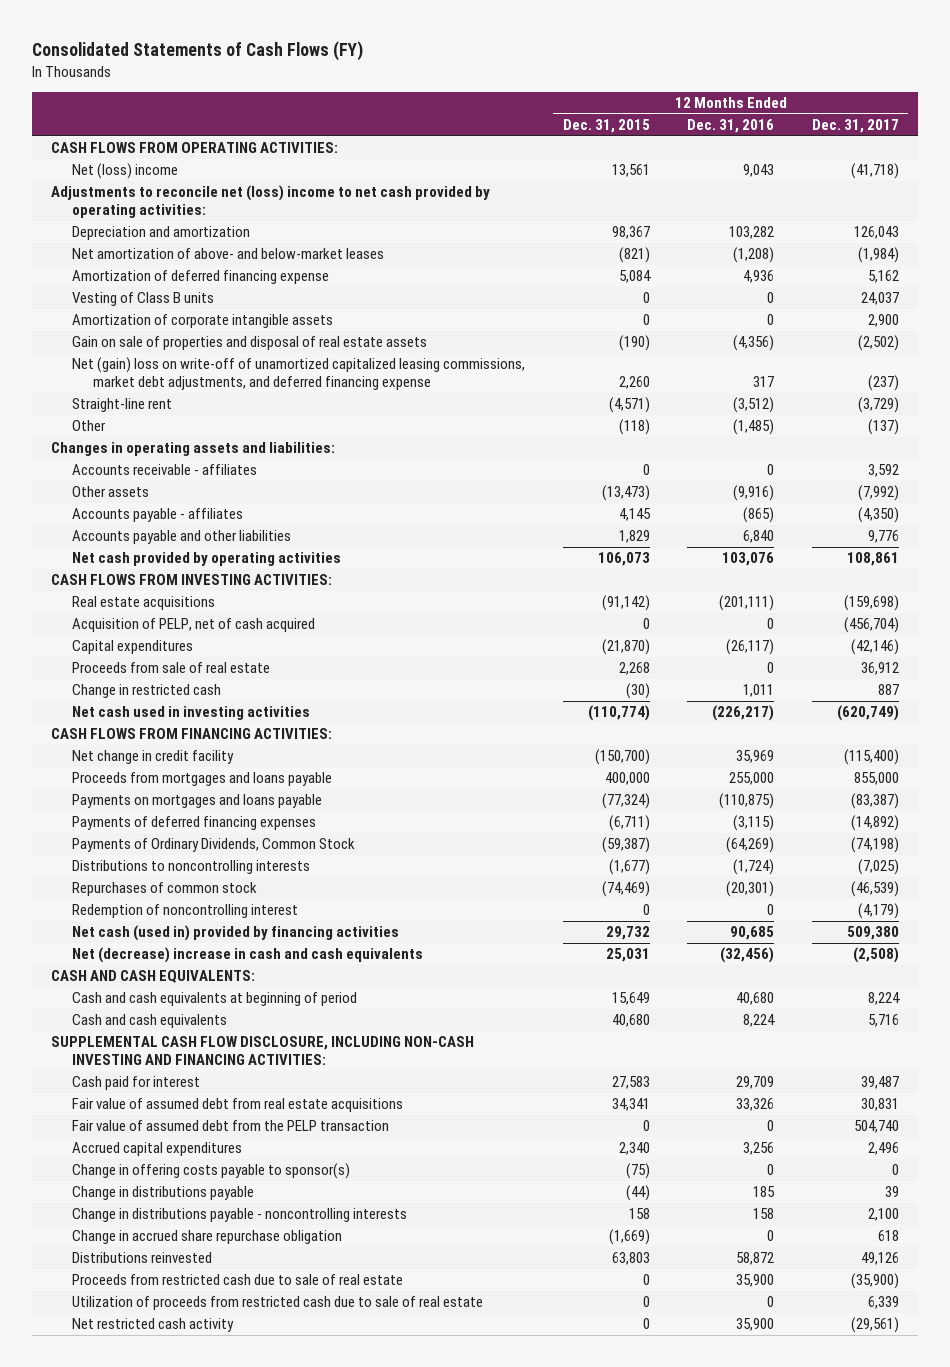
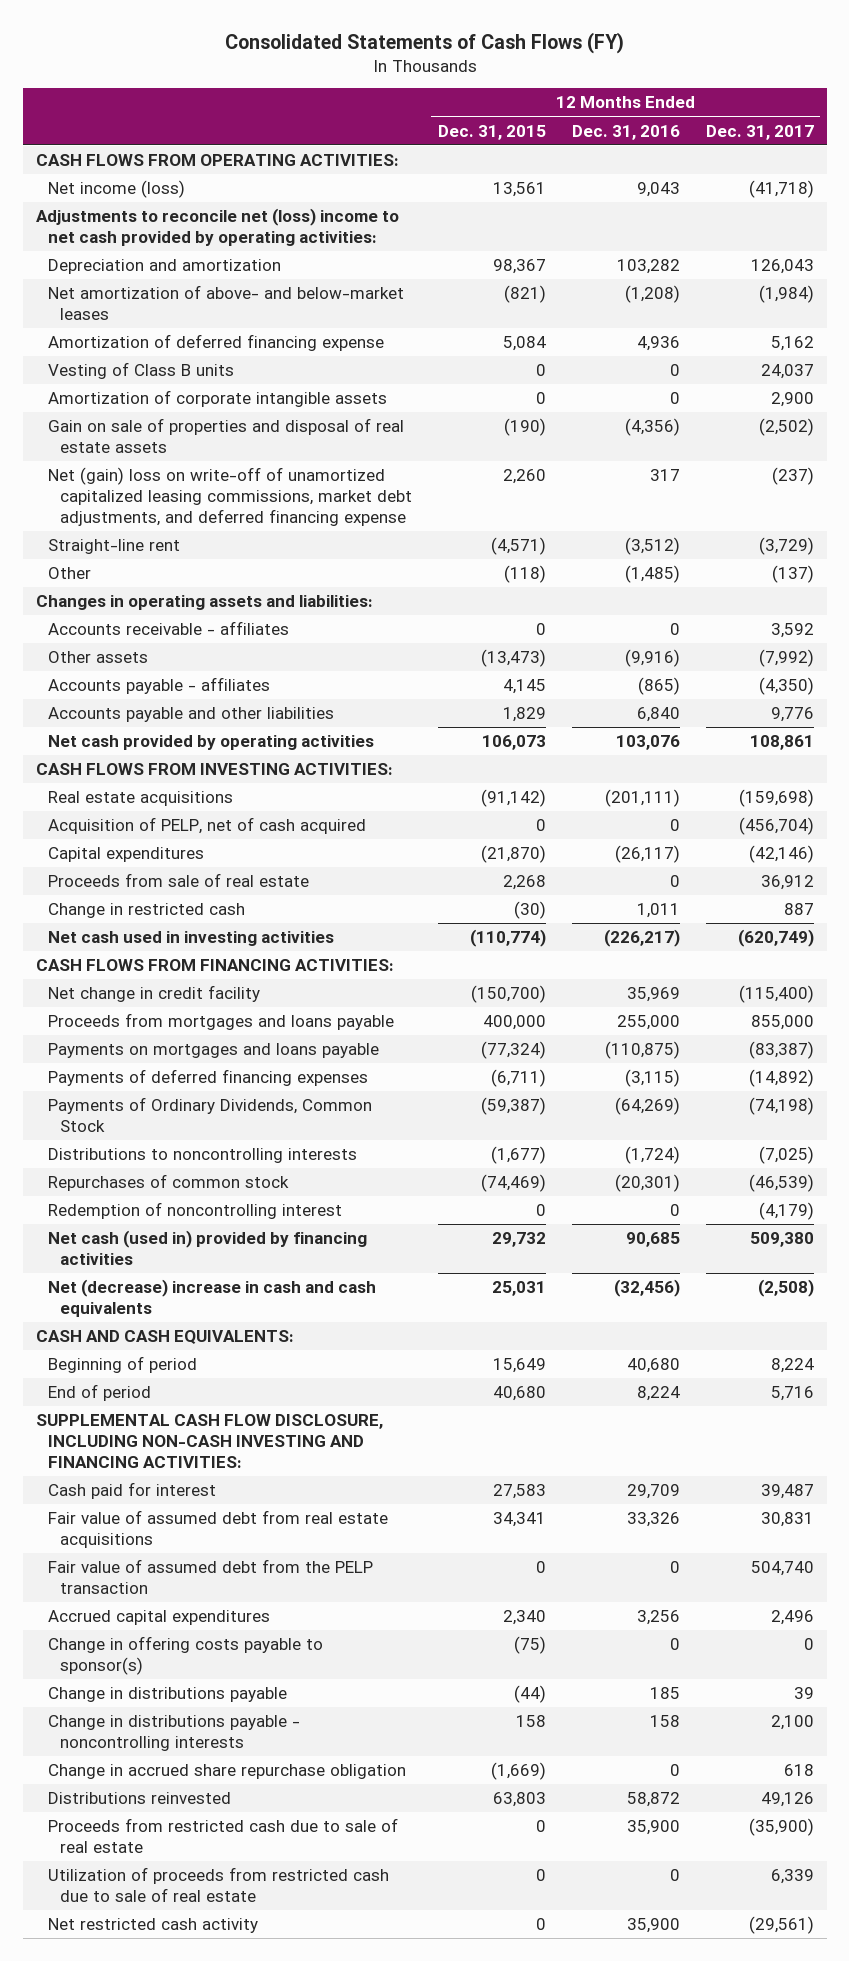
[71,163,178,180] Net (loss) income -> [47,180,185,199] Net income (loss)
[71,992,357,1007] Cash and cash equivalents at beginning of period -> [47,1356,197,1374] Beginning of period
[71,1014,227,1029] Cash and cash equivalents -> [47,1384,151,1402] End of period

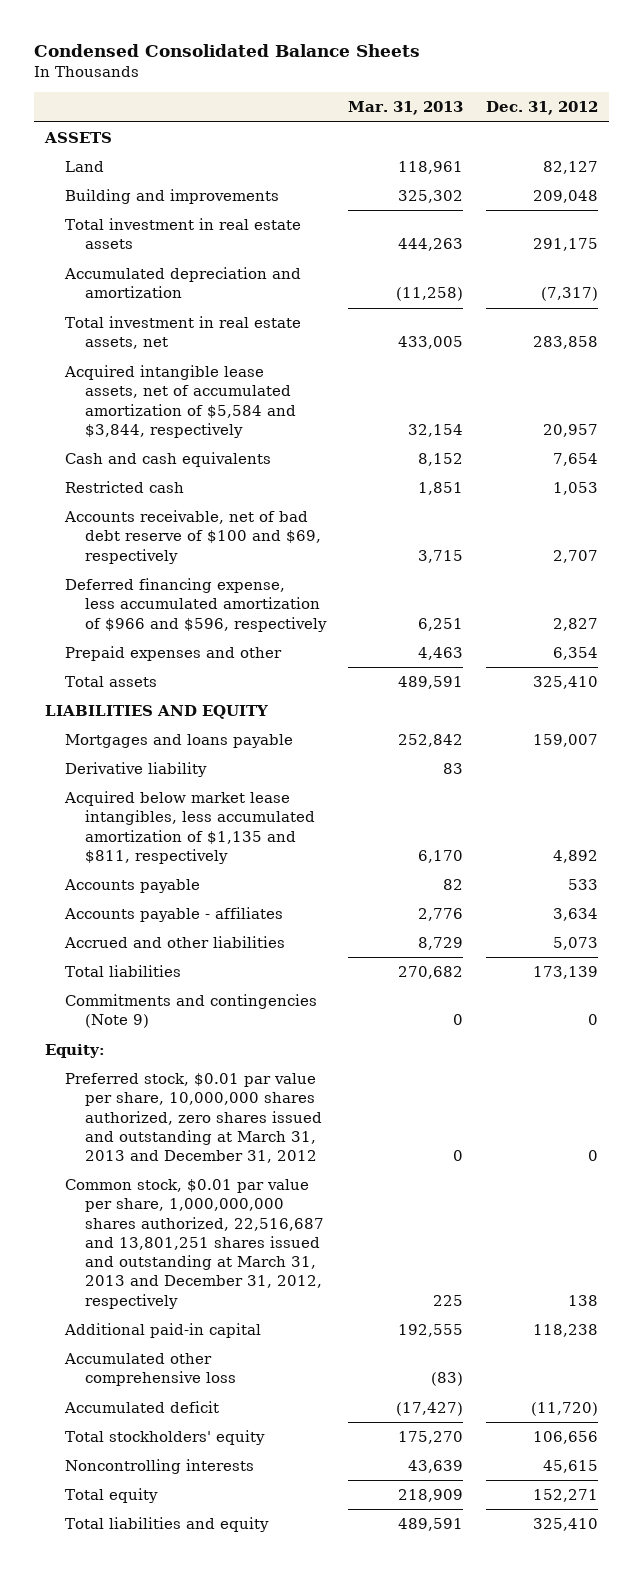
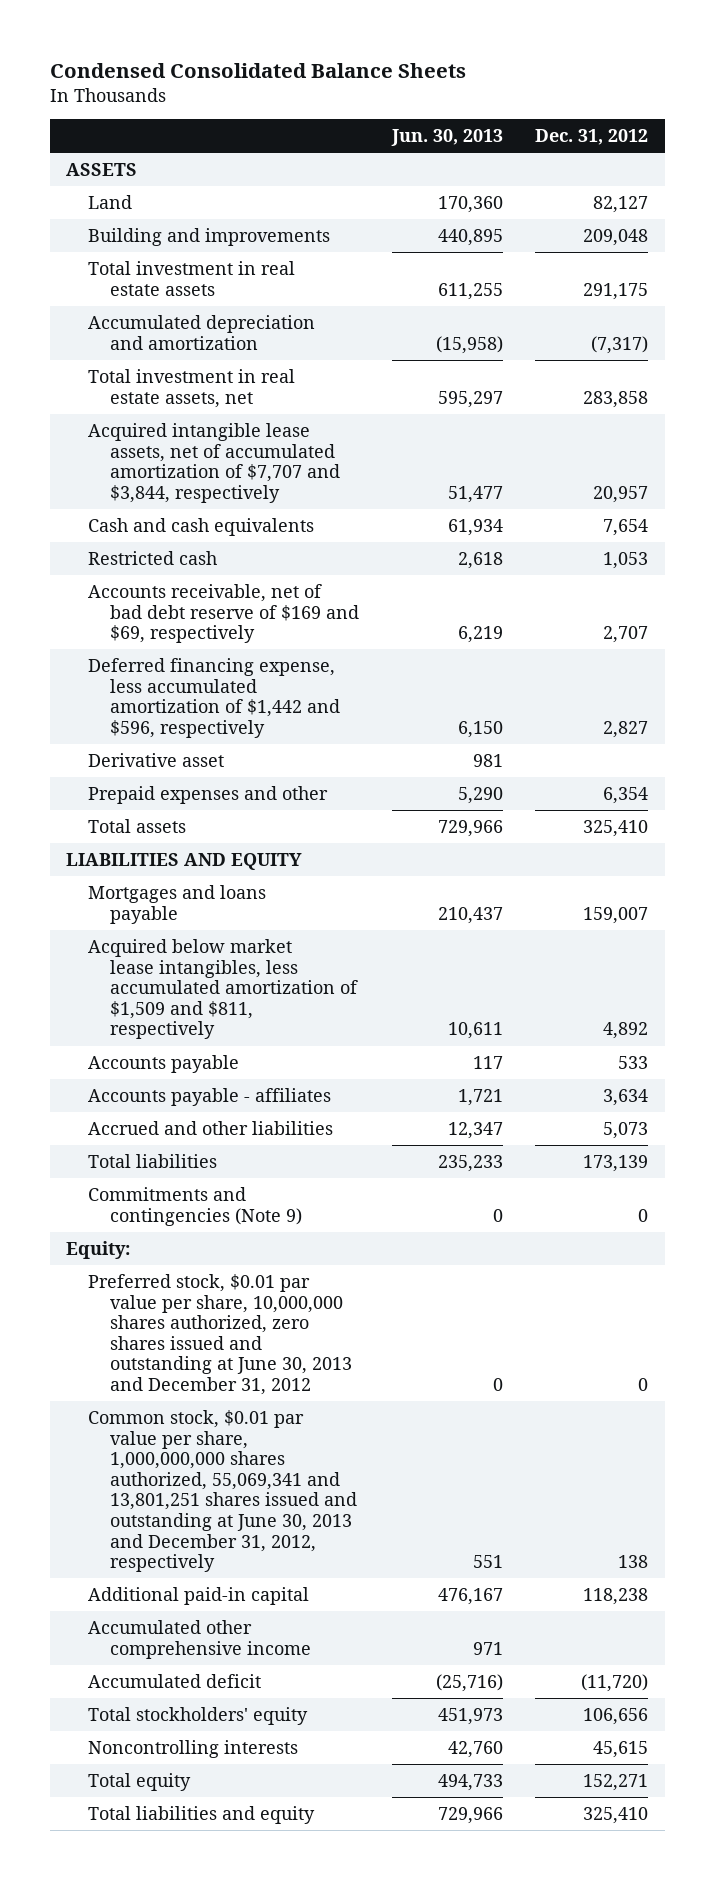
[348,101,464,116] Mar. 31, 2013 -> none
none -> [390,129,503,147] Jun. 30, 2013
[64,365,297,438] Acquired intangible lease assets, net of accumulated amortization of $5,584 and $3,844, respectively -> [88,422,341,503] Acquired intangible lease assets, net of accumulated amortization of $7,707 and $3,844, respectively
[64,510,322,564] Accounts receivable, net of bad debt reserve of $100 and $69, respectively -> [88,583,360,644] Accounts receivable, net of bad debt reserve of $169 and $69, respectively
[65,578,328,632] Deferred financing expense, less accumulated amortization of $966 and $596, respectively -> [88,657,341,738] Deferred financing expense, less accumulated amortization of $1,442 and $596, respectively
none -> [88,752,225,767] Derivative asset
[65,762,208,778] Derivative liability -> none
[64,791,316,864] Acquired below market lease intangibles, less accumulated amortization of $1,135 and $811, respectively -> [88,938,359,1040] Acquired below market lease intangibles, less accumulated amortization of $1,509 and $811, respectively
[65,1073,323,1164] Preferred stock, $0.01 par value per share, 10,000,000 shares authorized, zero shares issued and outstanding at March 31, 2013 and December 31, 2012 -> [88,1273,353,1396] Preferred stock, $0.01 par value per share, 10,000,000 shares authorized, zero shares issued and outstanding at June 30, 2013 and December 31, 2012
[65,1179,325,1309] Common stock, $0.01 par value per share, 1,000,000,000 shares authorized, 22,516,687 and 13,801,251 shares issued and outstanding at March 31, 2013 and December 31, 2012, respectively -> [88,1409,358,1573] Common stock, $0.01 par value per share, 1,000,000,000 shares authorized, 55,069,341 and 13,801,251 shares issued and outstanding at June 30, 2013 and December 31, 2012, respectively
[64,1353,237,1387] Accumulated other comprehensive loss -> [88,1619,312,1659] Accumulated other comprehensive income

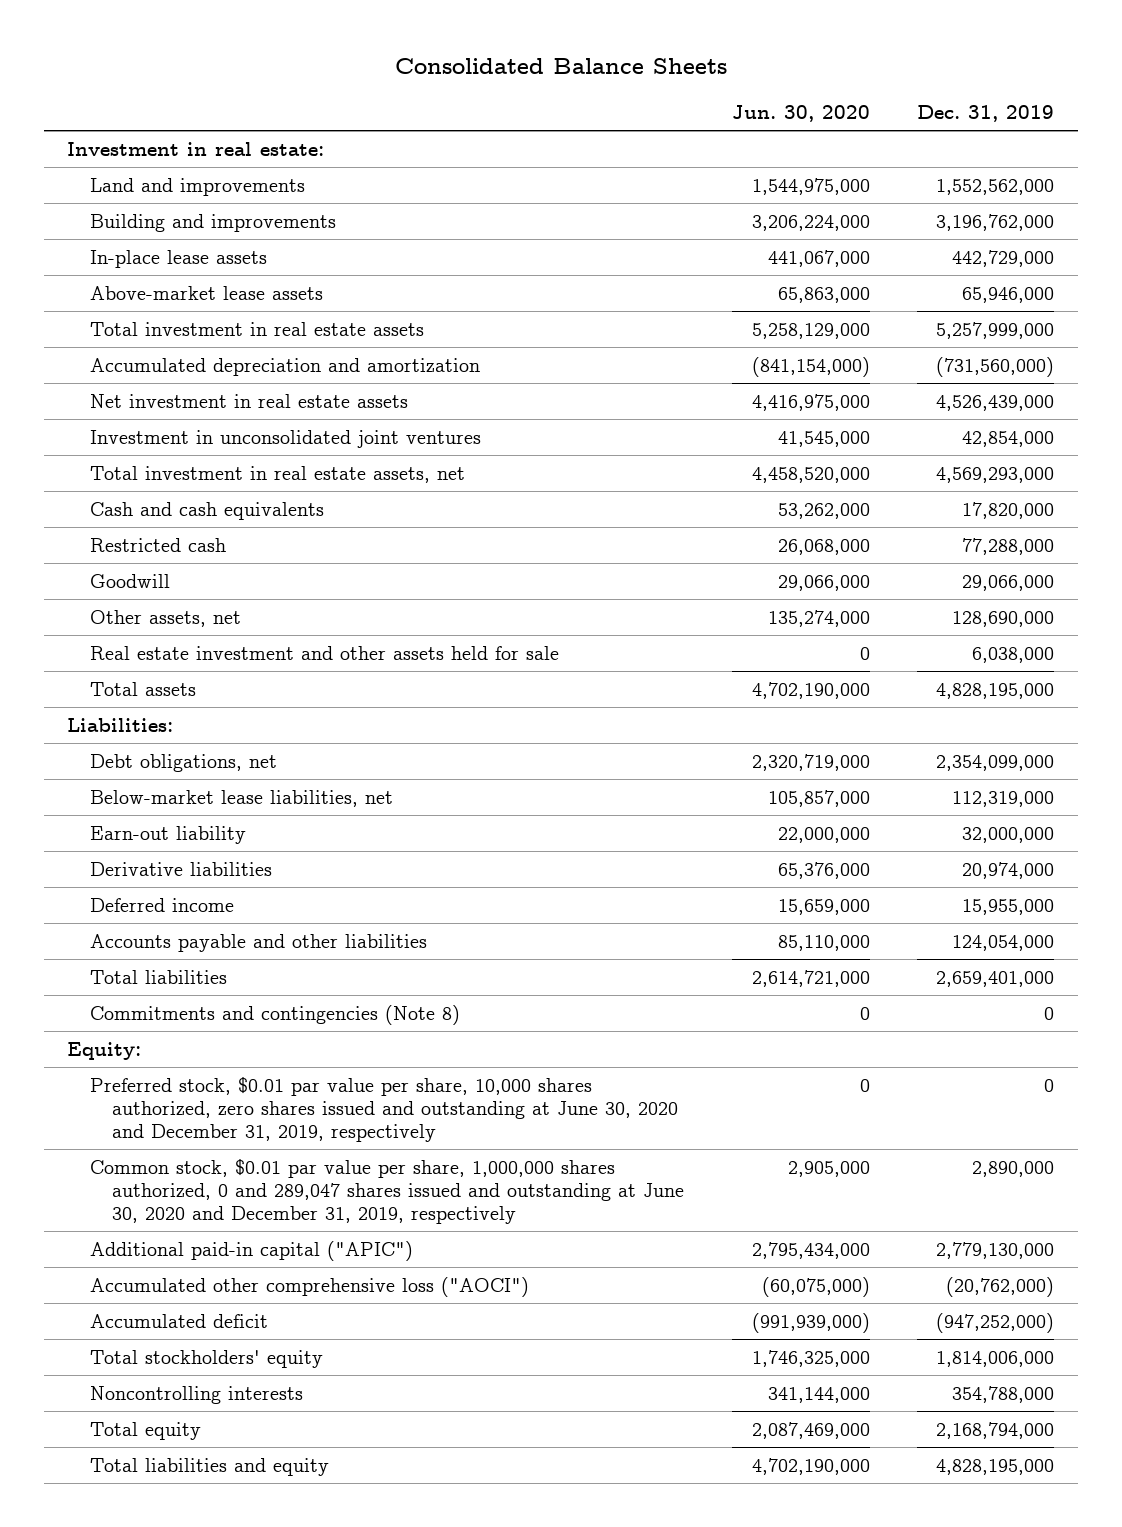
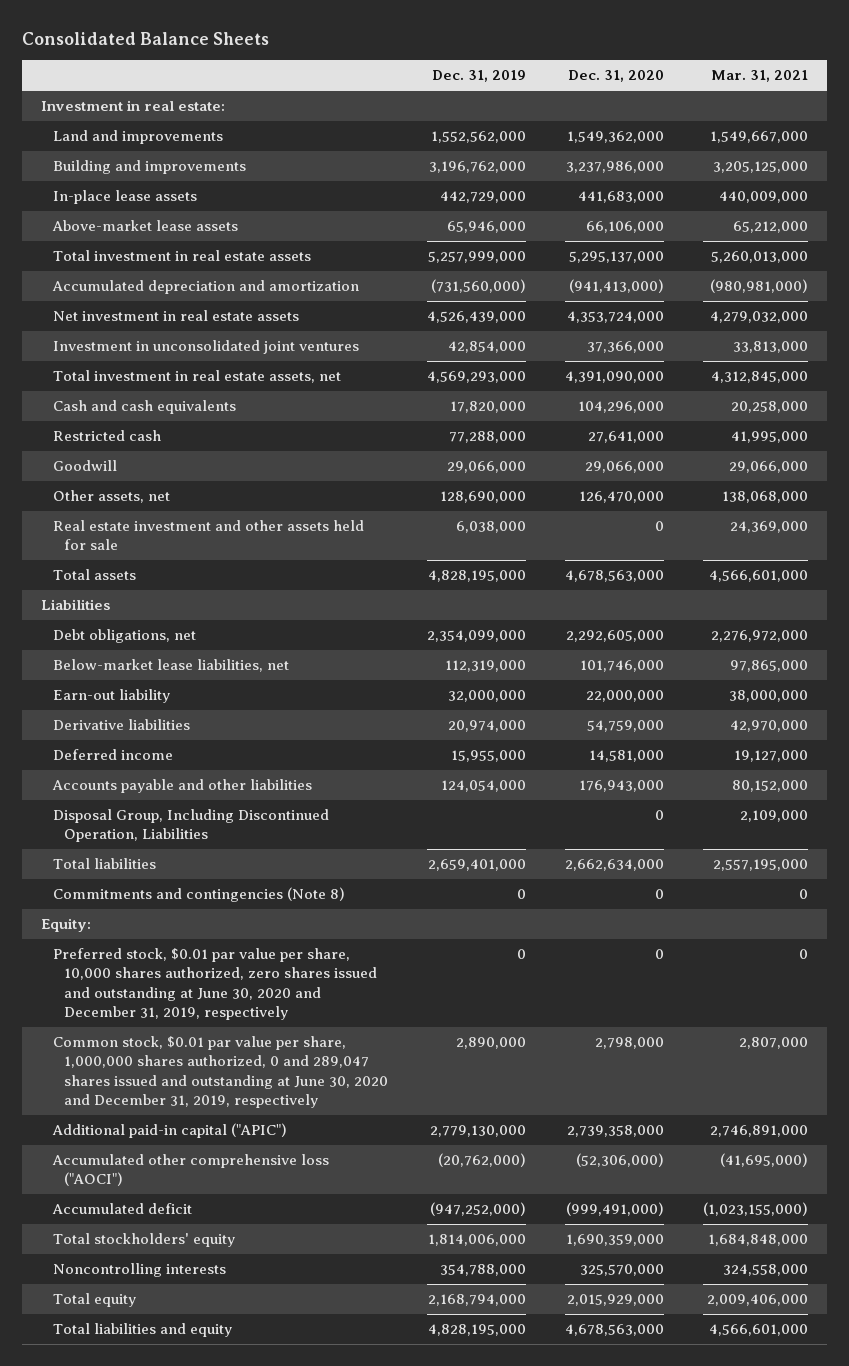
[731,105,870,123] Jun. 30, 2020 -> none
none -> [567,70,664,83] Dec. 31, 2020
none -> [710,70,808,83] Mar. 31, 2021
[67,717,174,732] Liabilities: -> [41,598,111,610] Liabilities
none -> [52,808,329,843] Disposal Group, Including Discontinued Operation, Liabilities

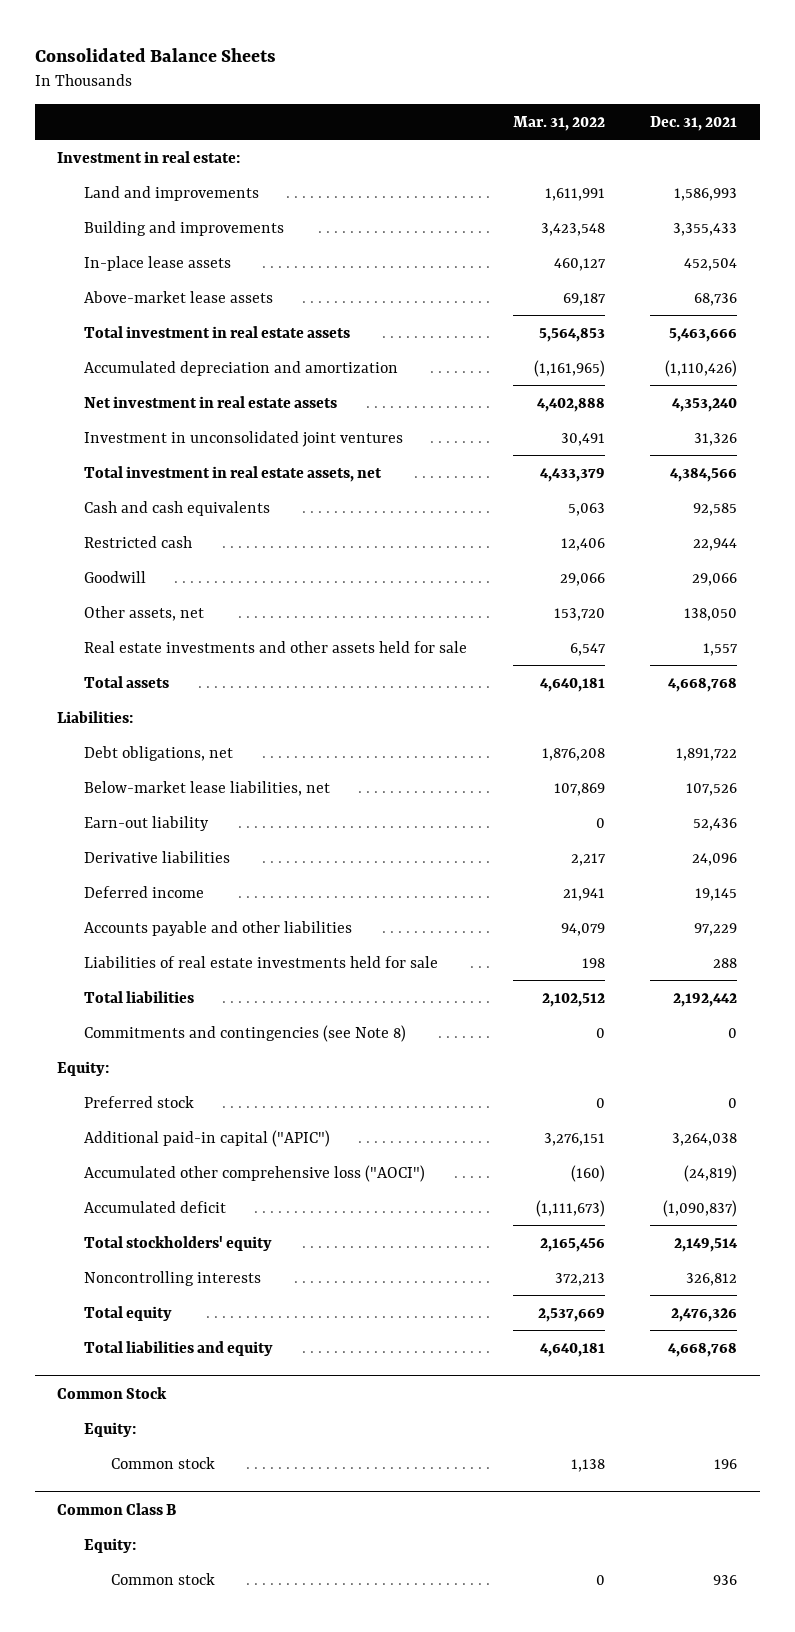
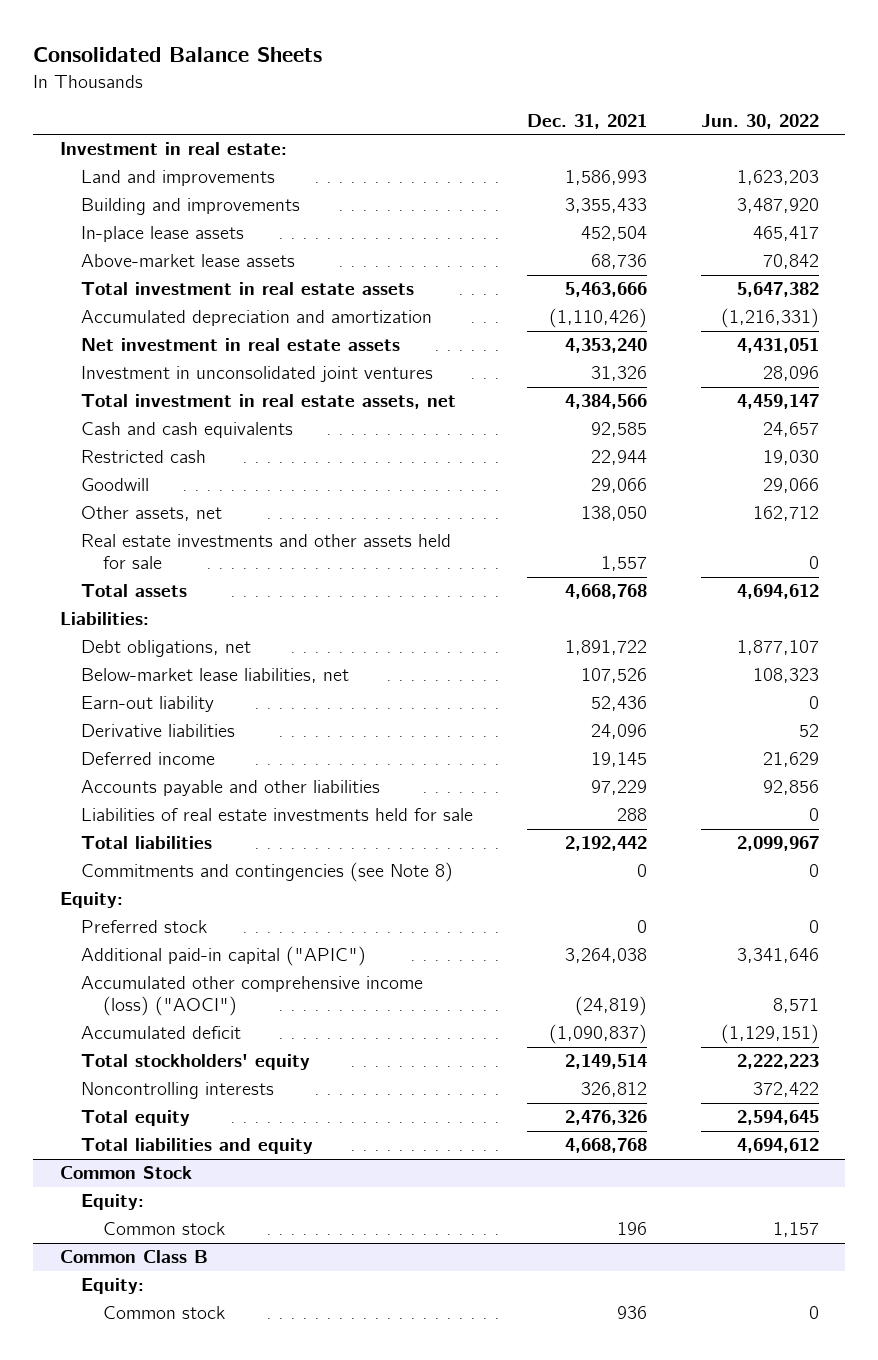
[512,115,605,131] Mar. 31, 2022 -> none
none -> [700,113,819,129] Jun. 30, 2022
[84,1164,426,1182] Accumulated other comprehensive loss ("AOCI") -> [81,976,424,1017] Accumulated other comprehensive income (loss) ("AOCI")

